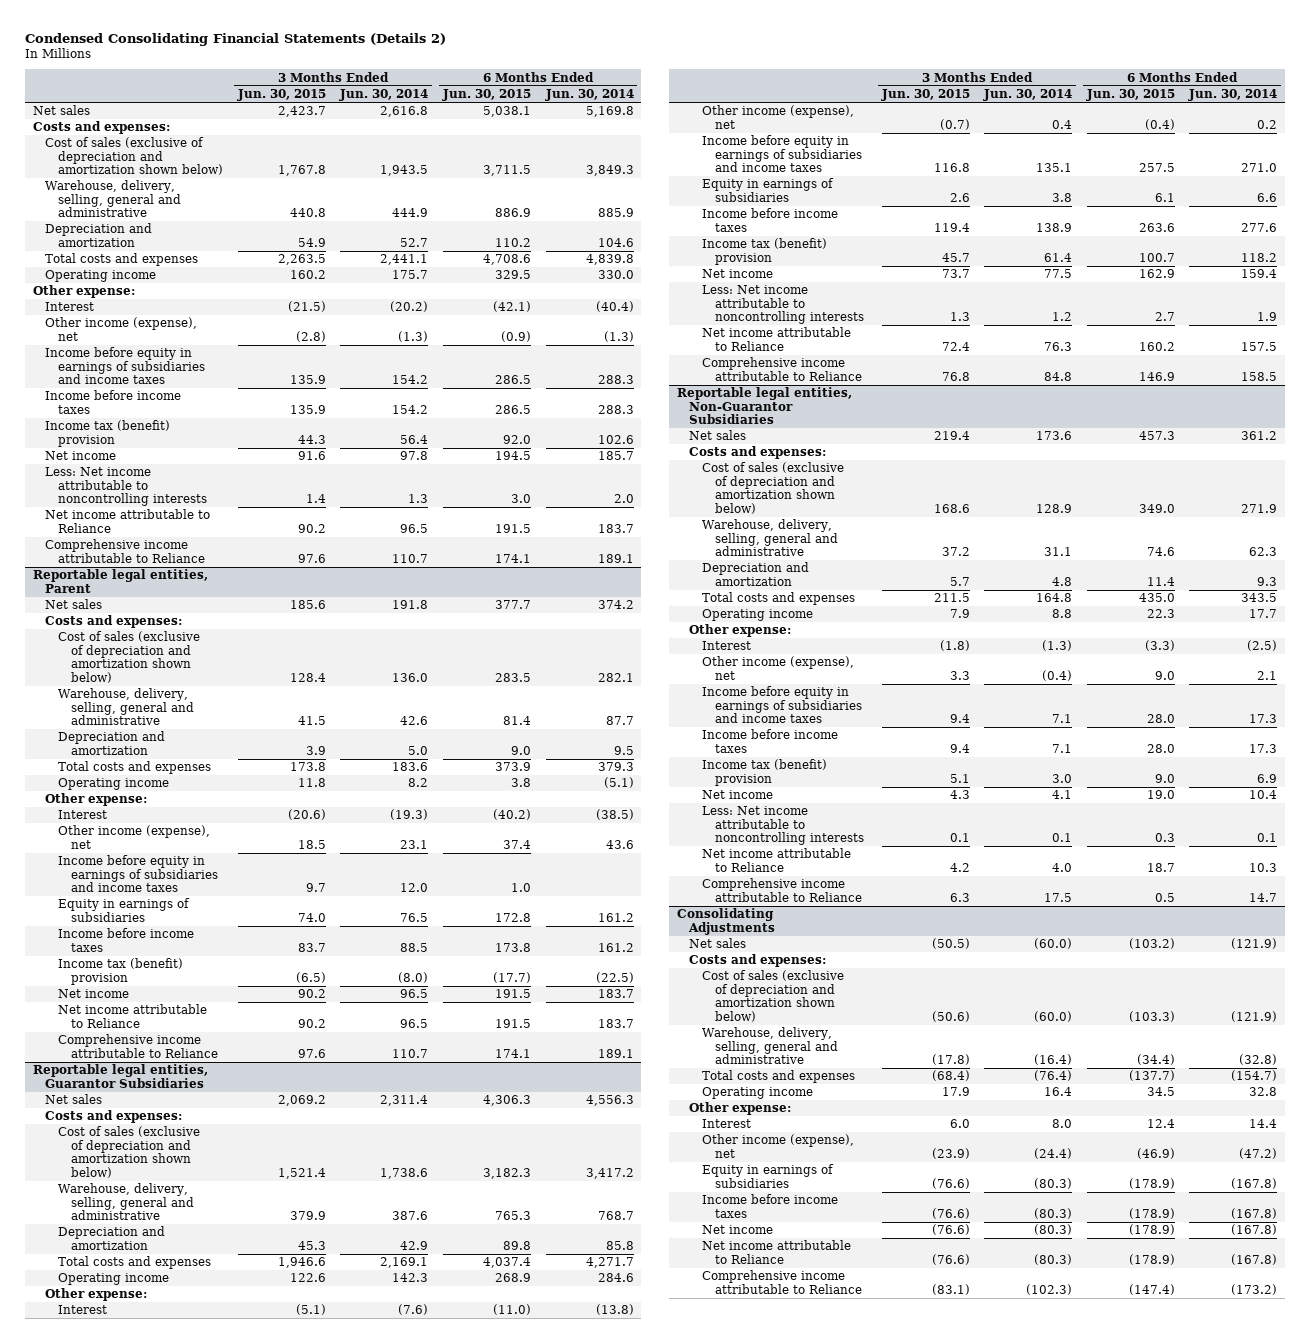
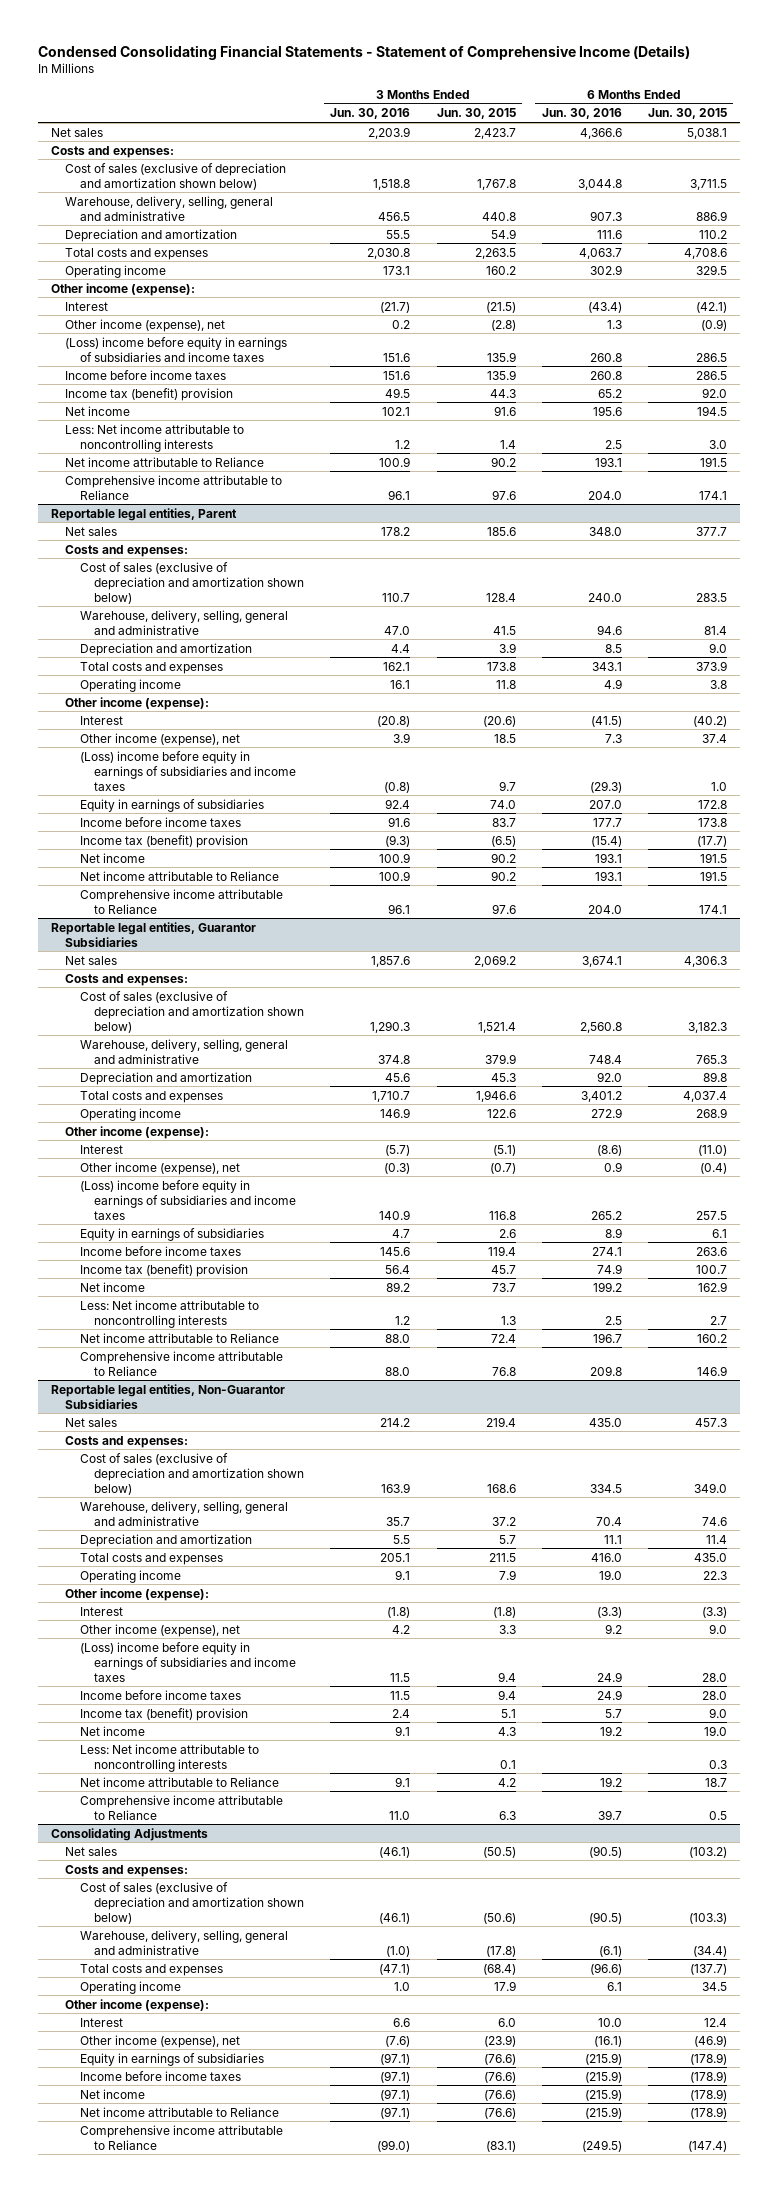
[25,32,447,46] Condensed Consolidating Financial Statements (Details 2) -> [37,44,690,60] Condensed Consolidating Financial Statements - Statement of Comprehensive Income (Details)
[339,89,429,102] Jun. 30, 2014 -> none
[544,89,634,102] Jun. 30, 2014 -> none
none -> [330,108,411,120] Jun. 30, 2016
none -> [541,108,622,120] Jun. 30, 2016
[32,285,135,299] Other expense: -> [50,282,195,296] Other income (expense):
[45,347,206,385] Income before equity in earnings of subsidiaries and income taxes -> [65,336,288,362] (Loss) income before equity in earnings of subsidiaries and income taxes
[45,793,148,807] Other expense: -> [65,696,210,710] Other income (expense):
[58,855,218,893] Income before equity in earnings of subsidiaries and income taxes -> [79,750,297,791] (Loss) income before equity in earnings of subsidiaries and income taxes
[45,1288,148,1302] Other expense: -> [65,1125,210,1139] Other income (expense):
[701,135,862,173] Income before equity in earnings of subsidiaries and income taxes -> [79,1179,297,1220] (Loss) income before equity in earnings of subsidiaries and income taxes
[689,624,792,638] Other expense: -> [65,1587,210,1601] Other income (expense):
[701,686,862,724] Income before equity in earnings of subsidiaries and income taxes -> [79,1641,297,1682] (Loss) income before equity in earnings of subsidiaries and income taxes
[689,1102,792,1116] Other expense: -> [65,1998,210,2012] Other income (expense):

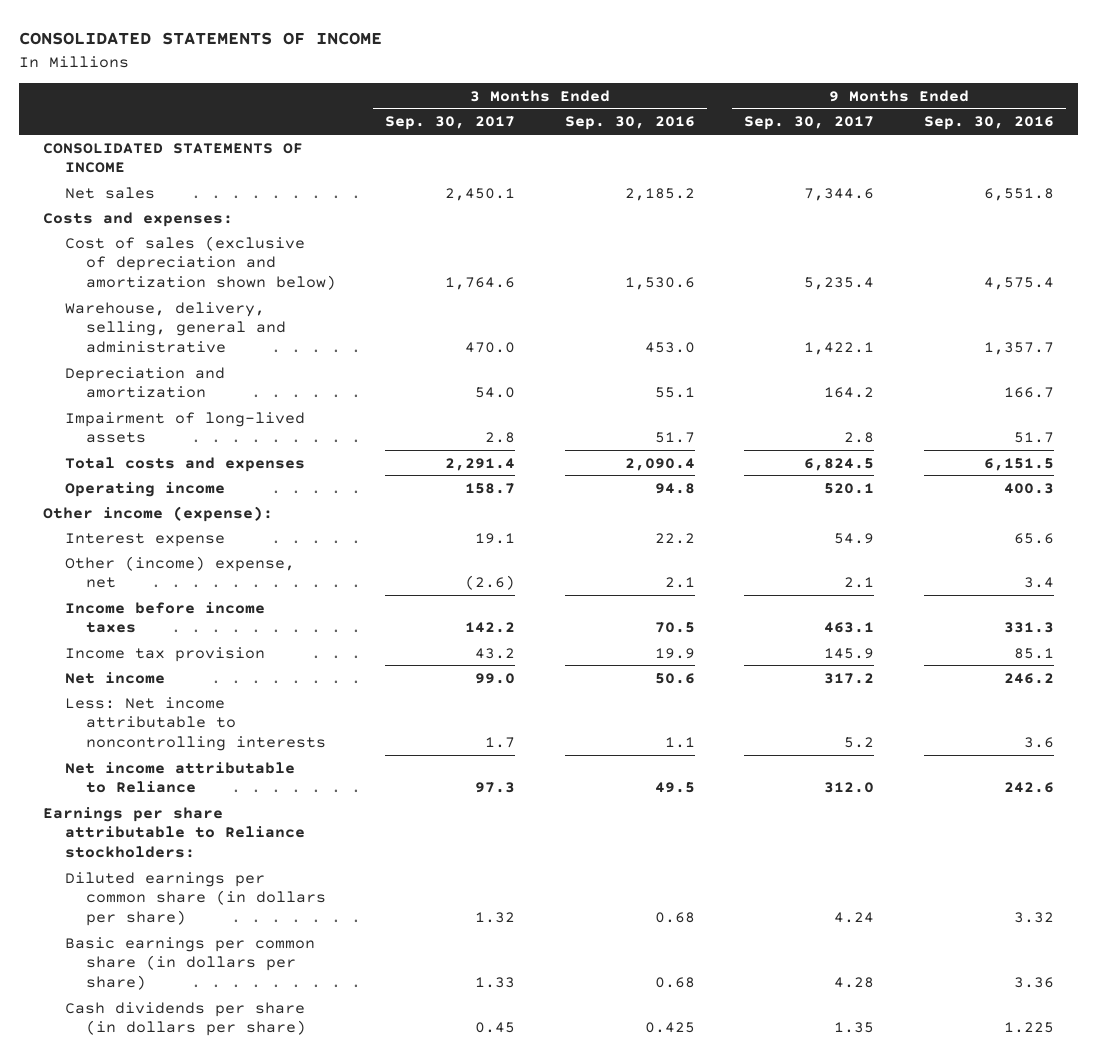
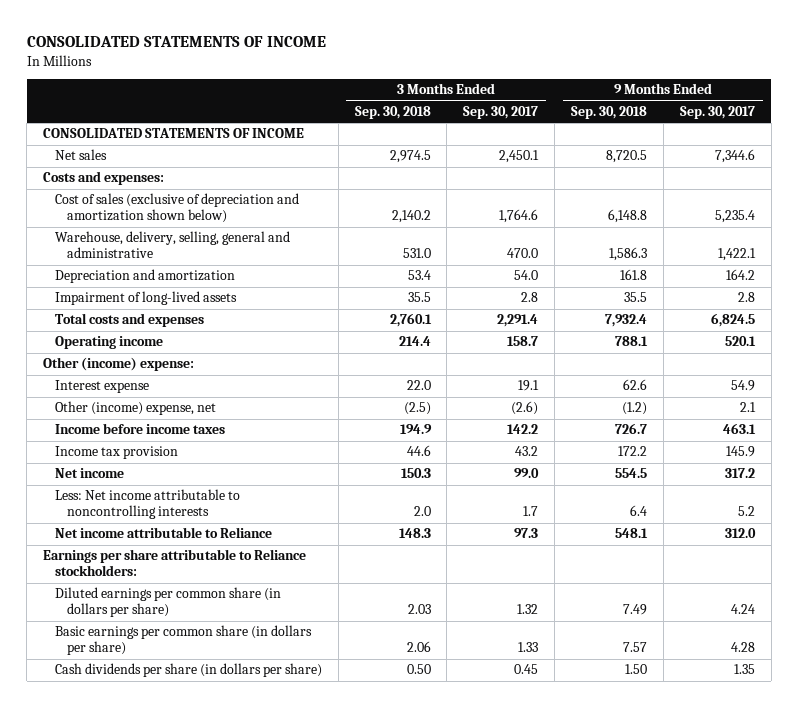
[564,116,695,131] Sep. 30, 2016 -> none
[923,116,1054,131] Sep. 30, 2016 -> none
none -> [354,106,431,120] Sep. 30, 2018
none -> [570,106,647,120] Sep. 30, 2018
[43,505,274,522] Other income (expense): -> [42,357,194,372] Other (income) expense:

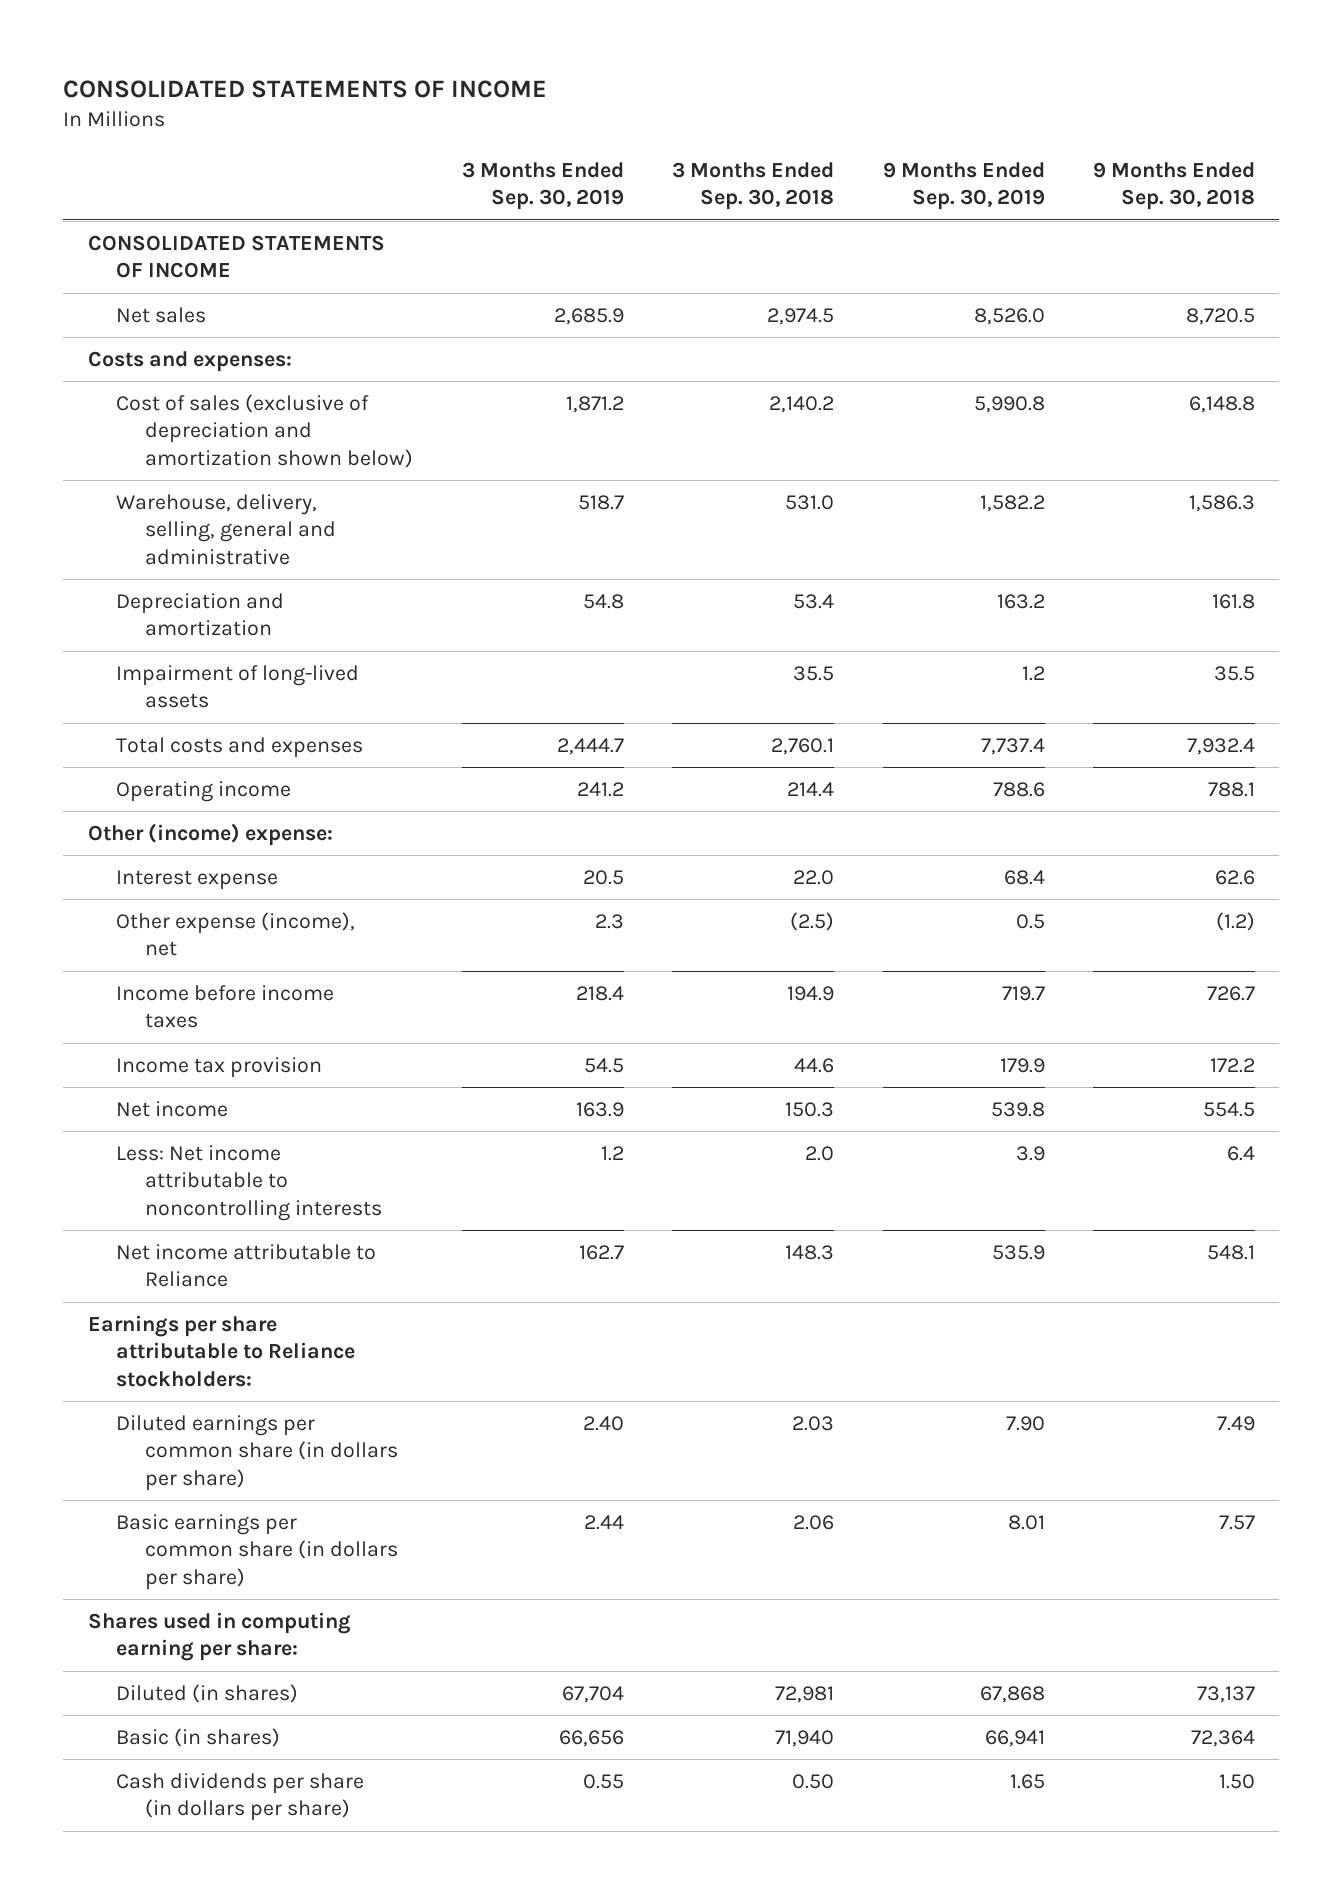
[463,106,539,120] Sep. 30, 2017 -> none
[679,106,755,120] Sep. 30, 2017 -> none
none -> [461,162,624,211] 3 Months Ended Sep. 30, 2019
none -> [882,162,1045,211] 9 Months Ended Sep. 30, 2019
[54,401,216,416] Other (income) expense, net -> [116,912,356,957] Other expense (income), net
none -> [87,1612,351,1662] Shares used in computing earning per share:
none -> [116,1684,299,1704] Diluted (in shares)
none -> [116,1728,281,1748] Basic (in shares)

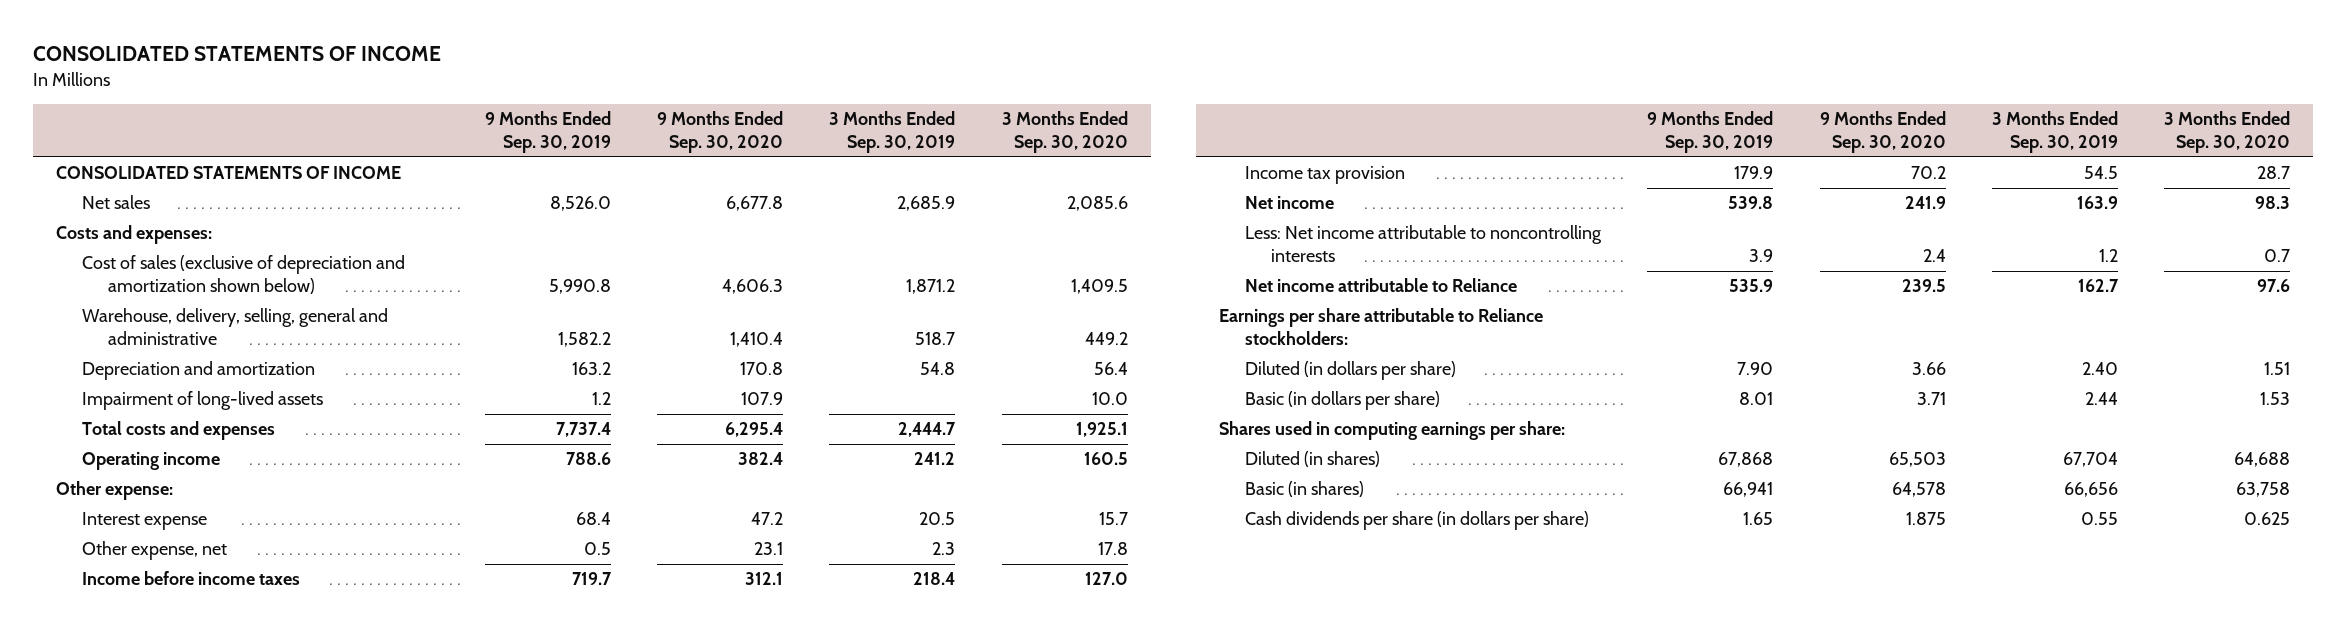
[672,162,835,211] 3 Months Ended Sep. 30, 2018 -> none
[1093,162,1256,211] 9 Months Ended Sep. 30, 2018 -> none
none -> [656,111,783,154] 9 Months Ended Sep. 30, 2020
none -> [1001,111,1128,154] 3 Months Ended Sep. 30, 2020
[87,823,333,847] Other (income) expense: -> [56,481,174,501] Other expense:
[116,912,356,957] Other expense (income), net -> [82,541,228,561] Other expense, net
[116,1415,399,1491] Diluted earnings per common share (in dollars per share) -> [1244,361,1456,381] Diluted (in dollars per share)
[116,1514,399,1590] Basic earnings per common share (in dollars per share) -> [1244,391,1440,411] Basic (in dollars per share)
[87,1612,351,1662] Shares used in computing earning per share: -> [1219,421,1566,441] Shares used in computing earnings per share:

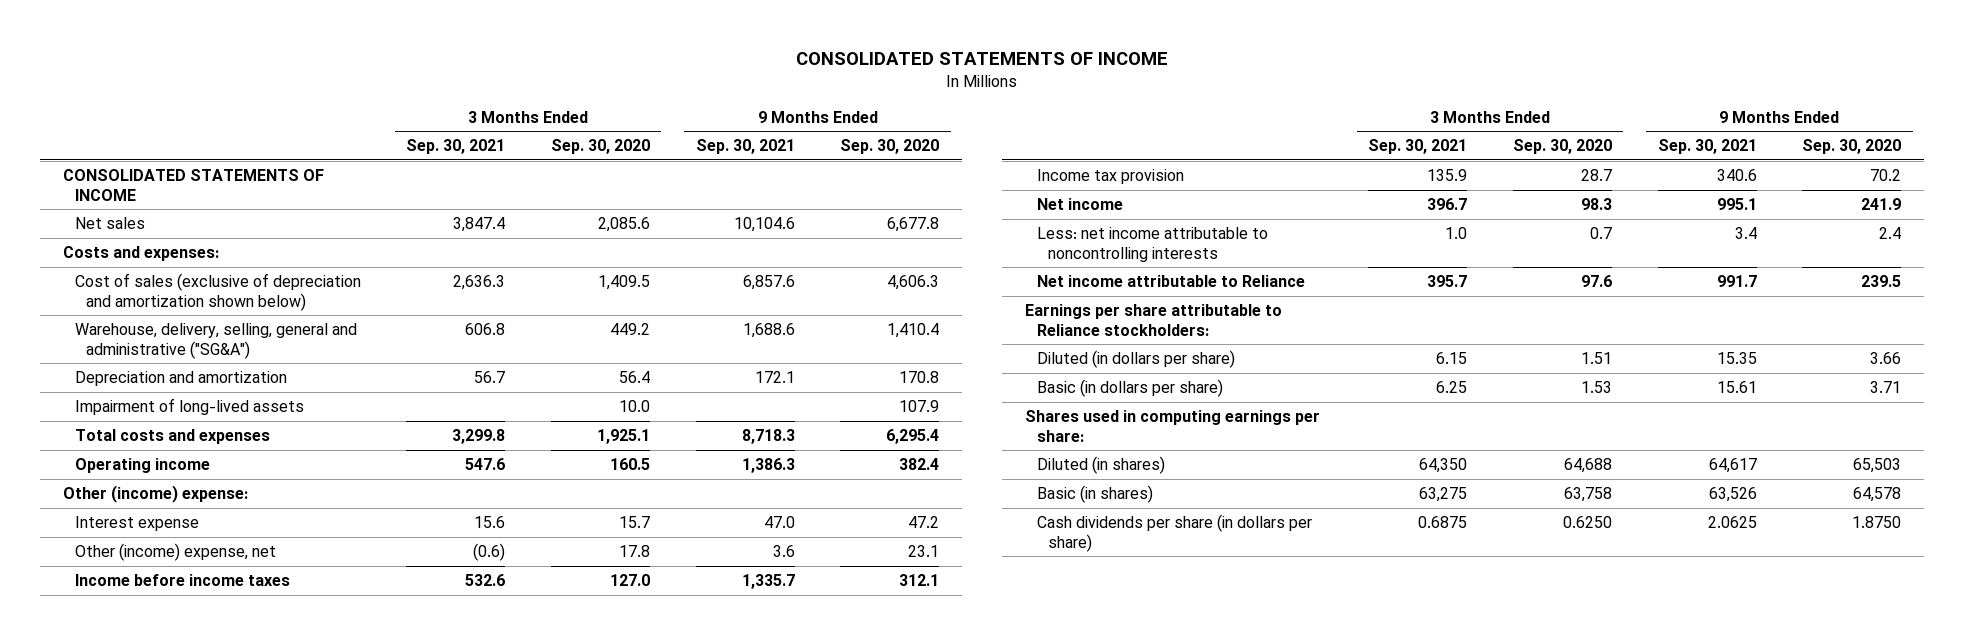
[484,111,611,154] 9 Months Ended Sep. 30, 2019 -> none
[829,111,956,154] 3 Months Ended Sep. 30, 2019 -> none
none -> [406,139,506,155] Sep. 30, 2021
none -> [695,139,795,155] Sep. 30, 2021
[82,308,389,346] Warehouse, delivery, selling, general and administrative -> [74,322,357,359] Warehouse, delivery, selling, general and administrative ("SG&A")
[56,481,174,501] Other expense: -> [63,484,249,503] Other (income) expense:
[82,541,228,561] Other expense, net -> [74,542,276,561] Other (income) expense, net
[1244,225,1602,263] Less: Net income attributable to noncontrolling interests -> [1036,226,1268,262] Less: net income attributable to noncontrolling interests
[1905,512,1946,526] 1.875 -> [1852,515,1902,528] 1.8750
[2244,512,2291,526] 0.625 -> [1562,515,1612,528] 0.6250

